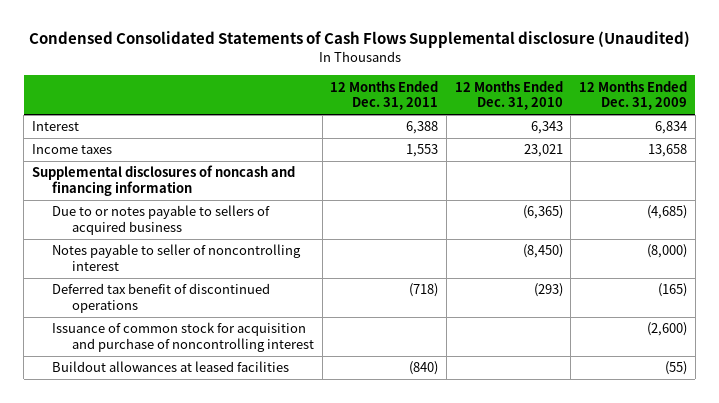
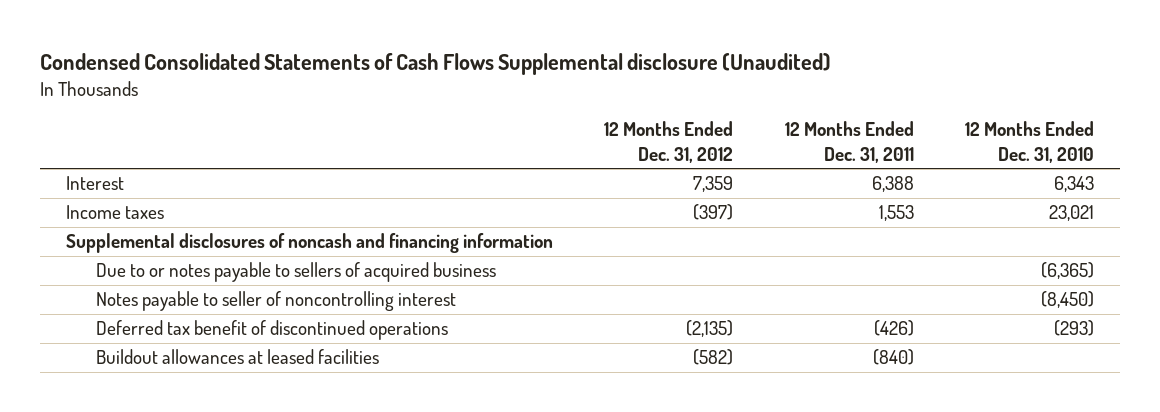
[579,80,688,111] 12 Months Ended Dec. 31, 2009 -> none
none -> [604,121,734,163] 12 Months Ended Dec. 31, 2012
[52,322,315,353] Issuance of common stock for acquisition and purchase of noncontrolling interest -> none
[409,283,439,298] (718) -> [873,320,914,337] (426)

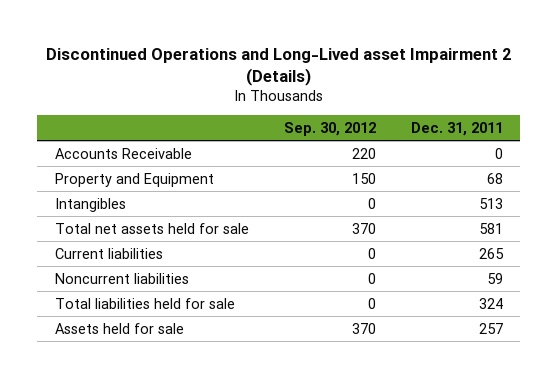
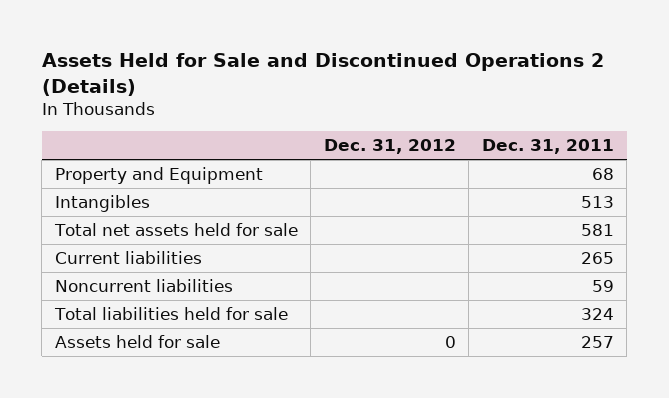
[45,47,511,86] Discontinued Operations and Long-Lived asset Impairment 2 (Details) -> [41,53,604,96] Assets Held for Sale and Discontinued Operations 2 (Details)
[283,121,376,136] Sep. 30, 2012 -> none
none -> [323,139,456,155] Dec. 31, 2012
[54,147,192,159] Accounts Receivable -> none

